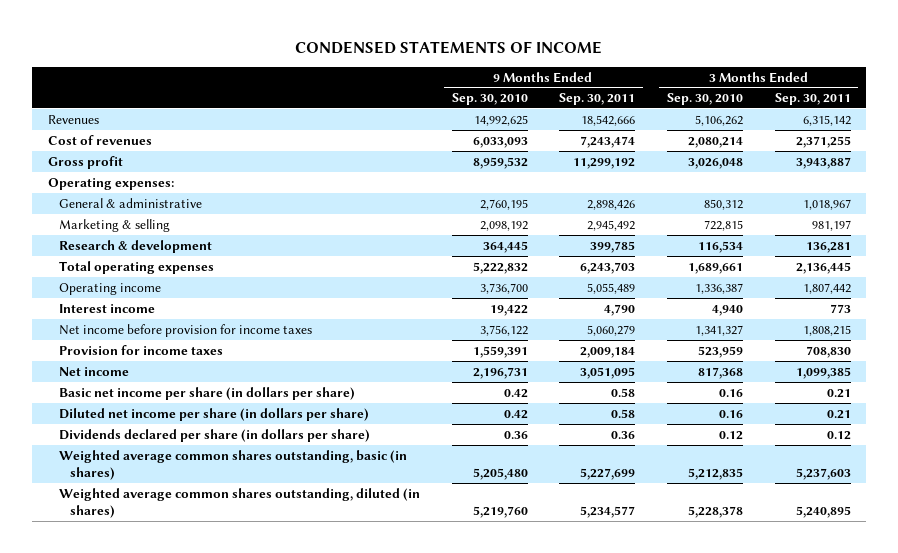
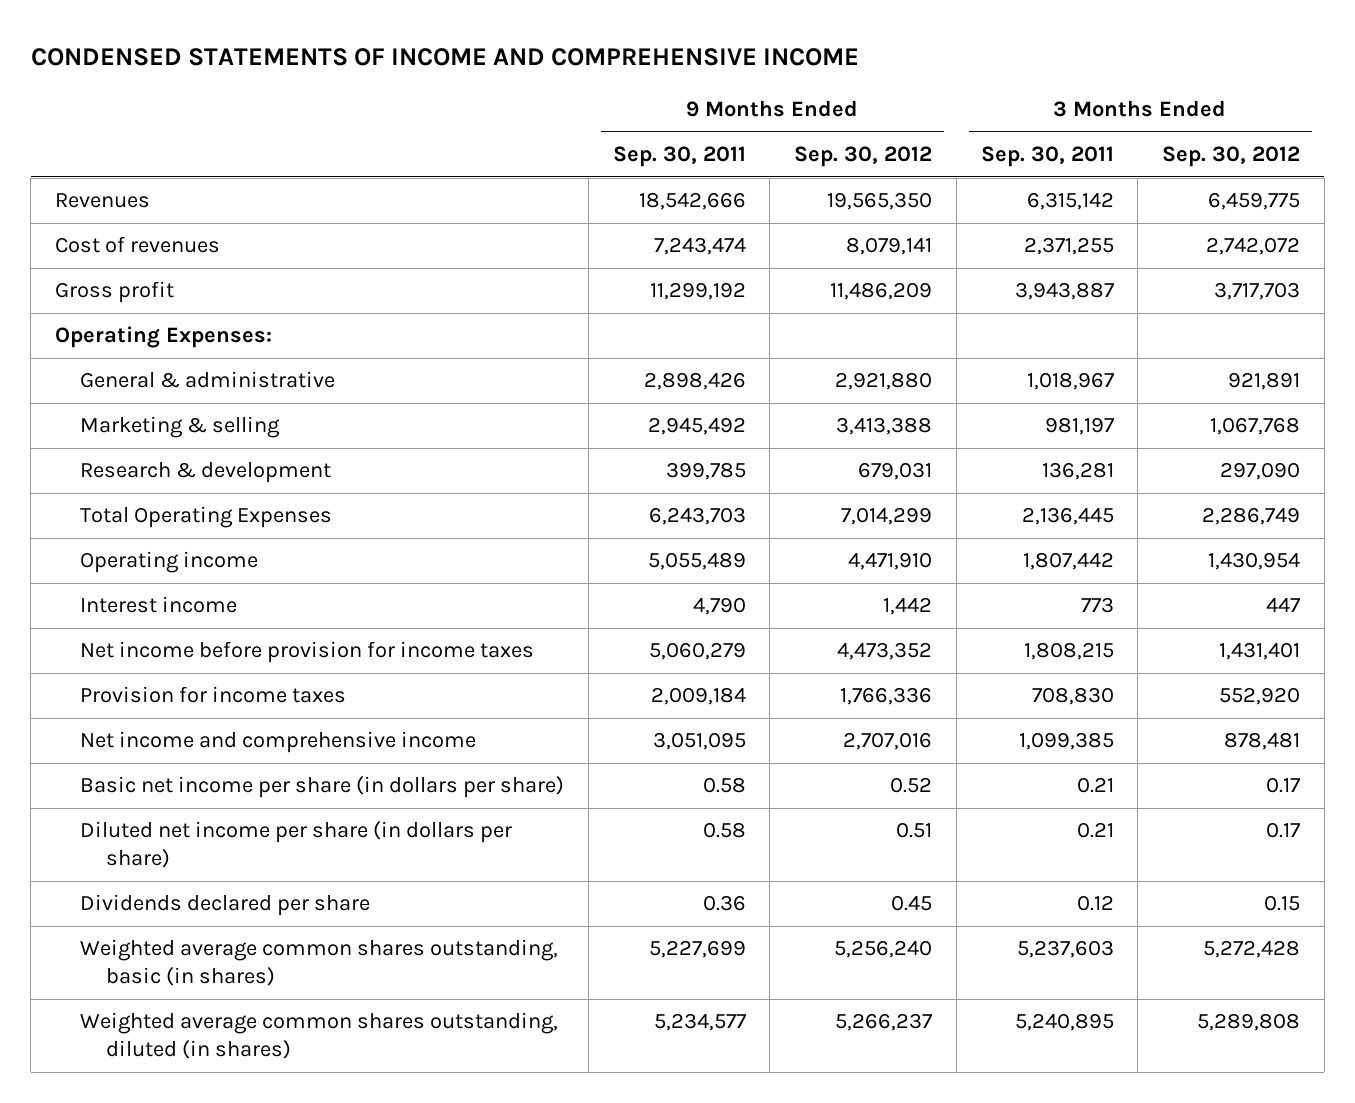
[295,41,603,55] CONDENSED STATEMENTS OF INCOME -> [30,47,859,66] CONDENSED STATEMENTS OF INCOME AND COMPREHENSIVE INCOME
[451,93,528,106] Sep. 30, 2010 -> none
[666,93,743,106] Sep. 30, 2010 -> none
none -> [794,146,933,168] Sep. 30, 2012
none -> [1162,146,1301,168] Sep. 30, 2012
[47,177,174,190] Operating expenses: -> [54,326,272,349] Operating Expenses:
[58,260,214,274] Total operating expenses -> [80,506,333,529] Total Operating Expenses
[58,366,129,376] Net income -> [80,731,477,754] Net income and comprehensive income
[58,428,370,442] Dividends declared per share (in dollars per share) -> [80,894,371,917] Dividends declared per share

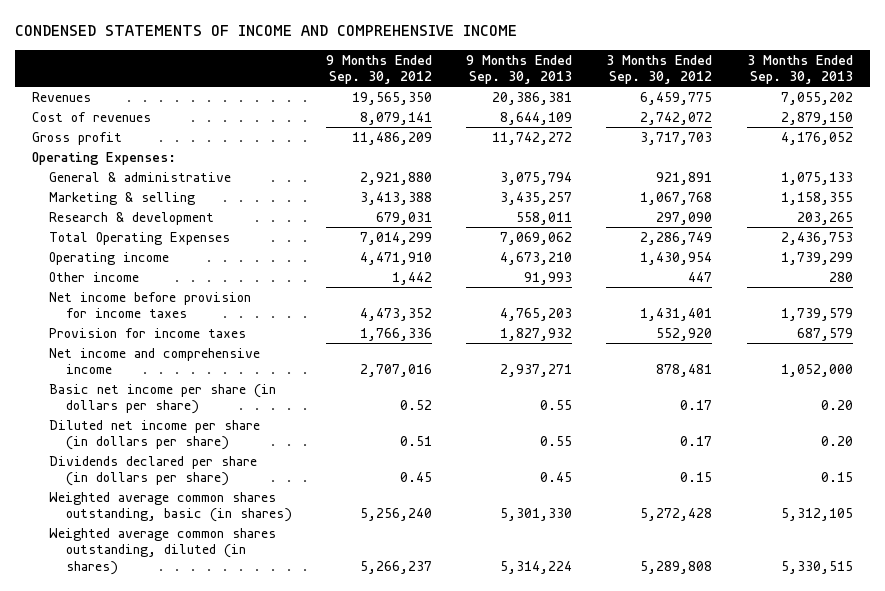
[612,146,746,168] Sep. 30, 2011 -> none
[980,146,1114,168] Sep. 30, 2011 -> none
none -> [466,54,573,85] 9 Months Ended Sep. 30, 2013
none -> [746,54,853,85] 3 Months Ended Sep. 30, 2013
[80,596,238,614] Interest income -> [48,271,139,282] Other income
[80,894,371,917] Dividends declared per share -> [48,455,257,487] Dividends declared per share (in dollars per share)

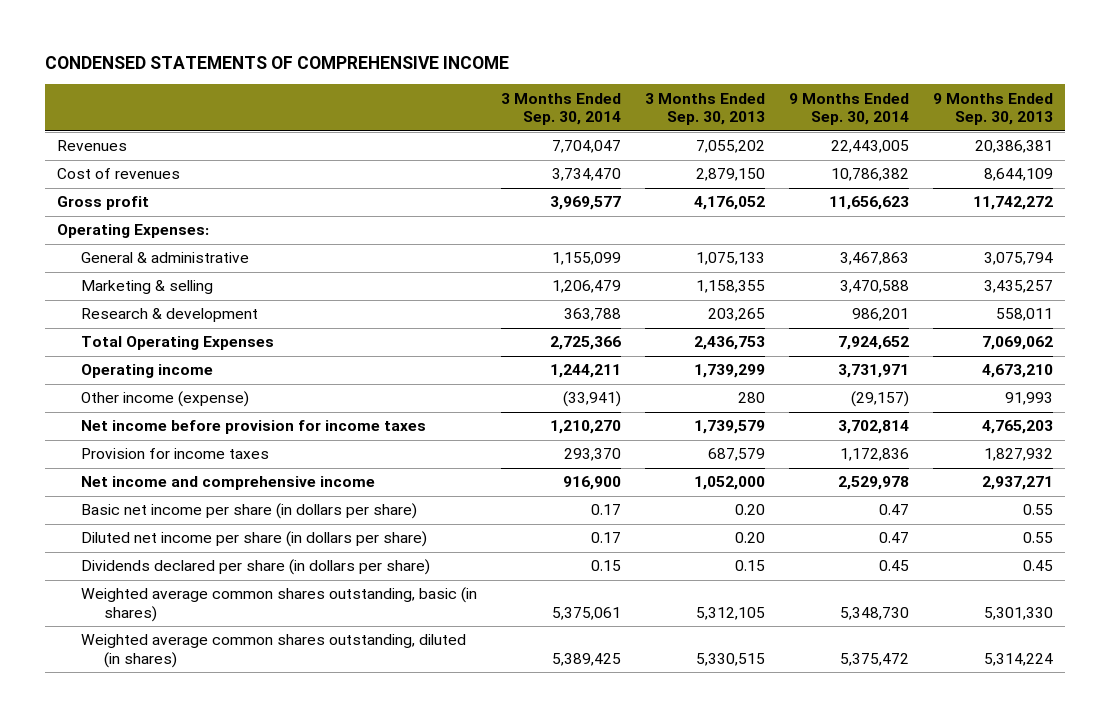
[14,25,517,37] CONDENSED STATEMENTS OF INCOME AND COMPREHENSIVE INCOME -> [45,56,510,70] CONDENSED STATEMENTS OF COMPREHENSIVE INCOME
[325,54,432,85] 9 Months Ended Sep. 30, 2012 -> none
[606,54,713,85] 3 Months Ended Sep. 30, 2012 -> none
none -> [500,92,621,126] 3 Months Ended Sep. 30, 2014
none -> [789,92,910,126] 9 Months Ended Sep. 30, 2014
[48,271,139,282] Other income -> [80,391,249,408] Other income (expense)

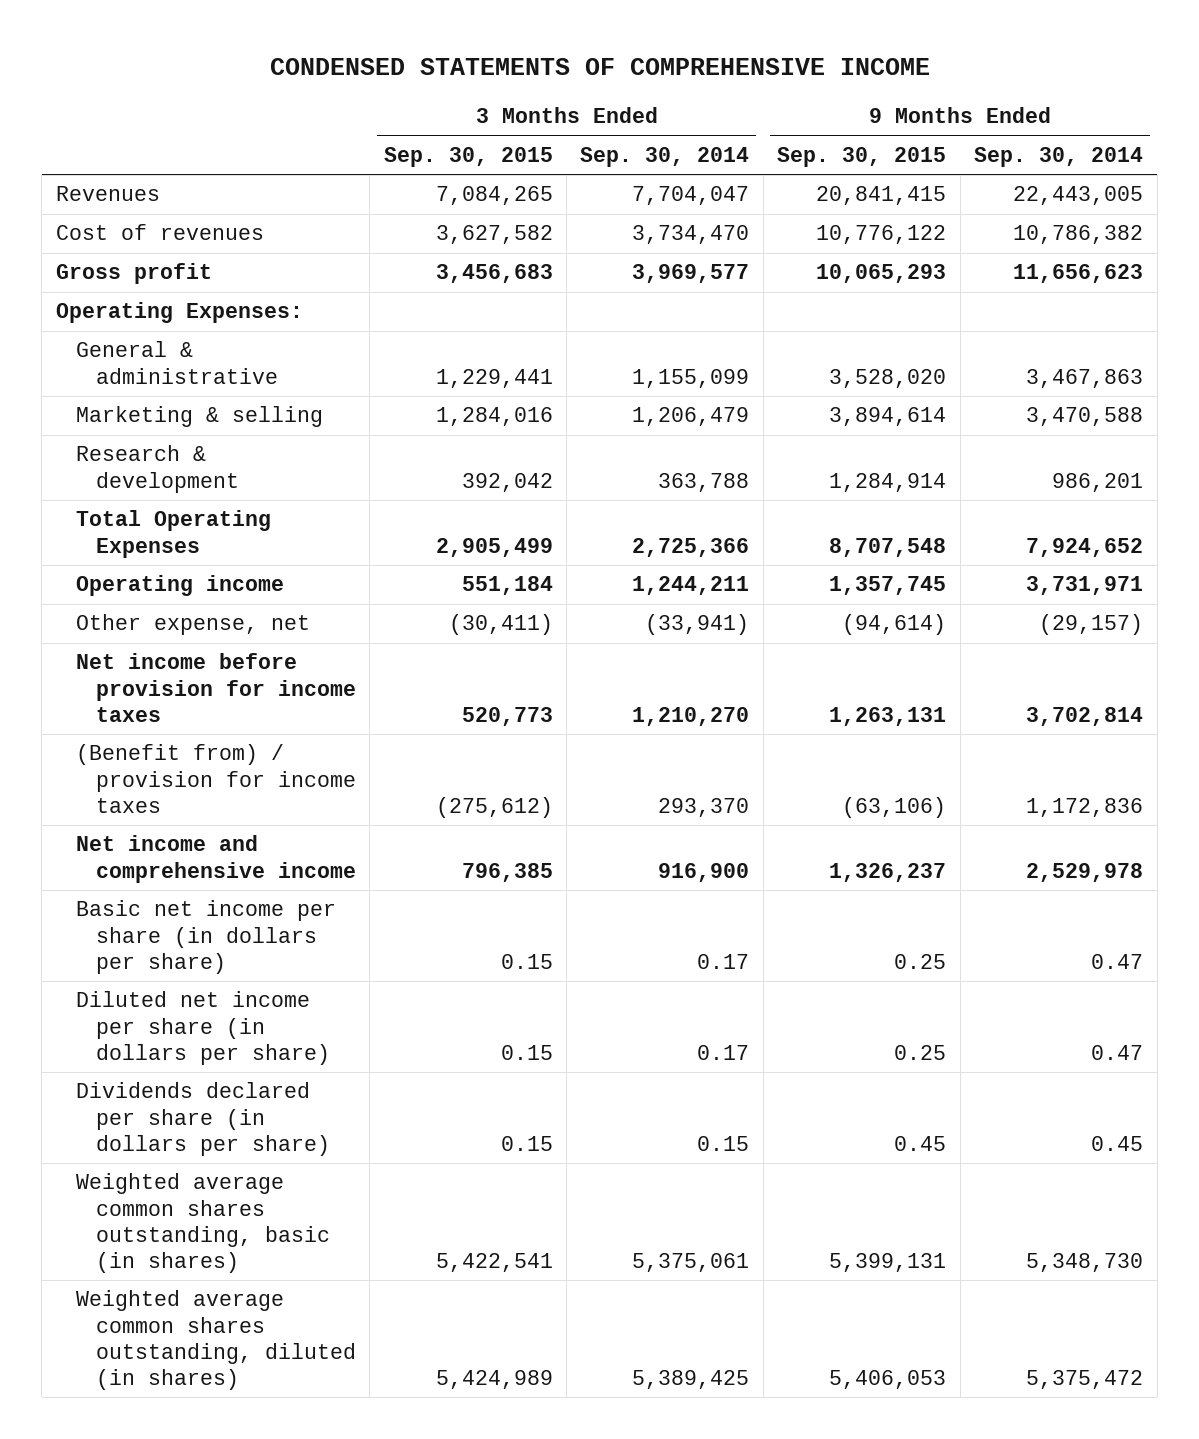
[644,92,765,126] 3 Months Ended Sep. 30, 2013 -> none
[933,92,1054,126] 9 Months Ended Sep. 30, 2013 -> none
none -> [383,147,553,168] Sep. 30, 2015
none -> [777,147,947,168] Sep. 30, 2015
[80,391,249,408] Other income (expense) -> [75,614,310,636] Other expense, net
[80,448,269,460] Provision for income taxes -> [75,744,356,813] (Benefit from) / provision for income taxes

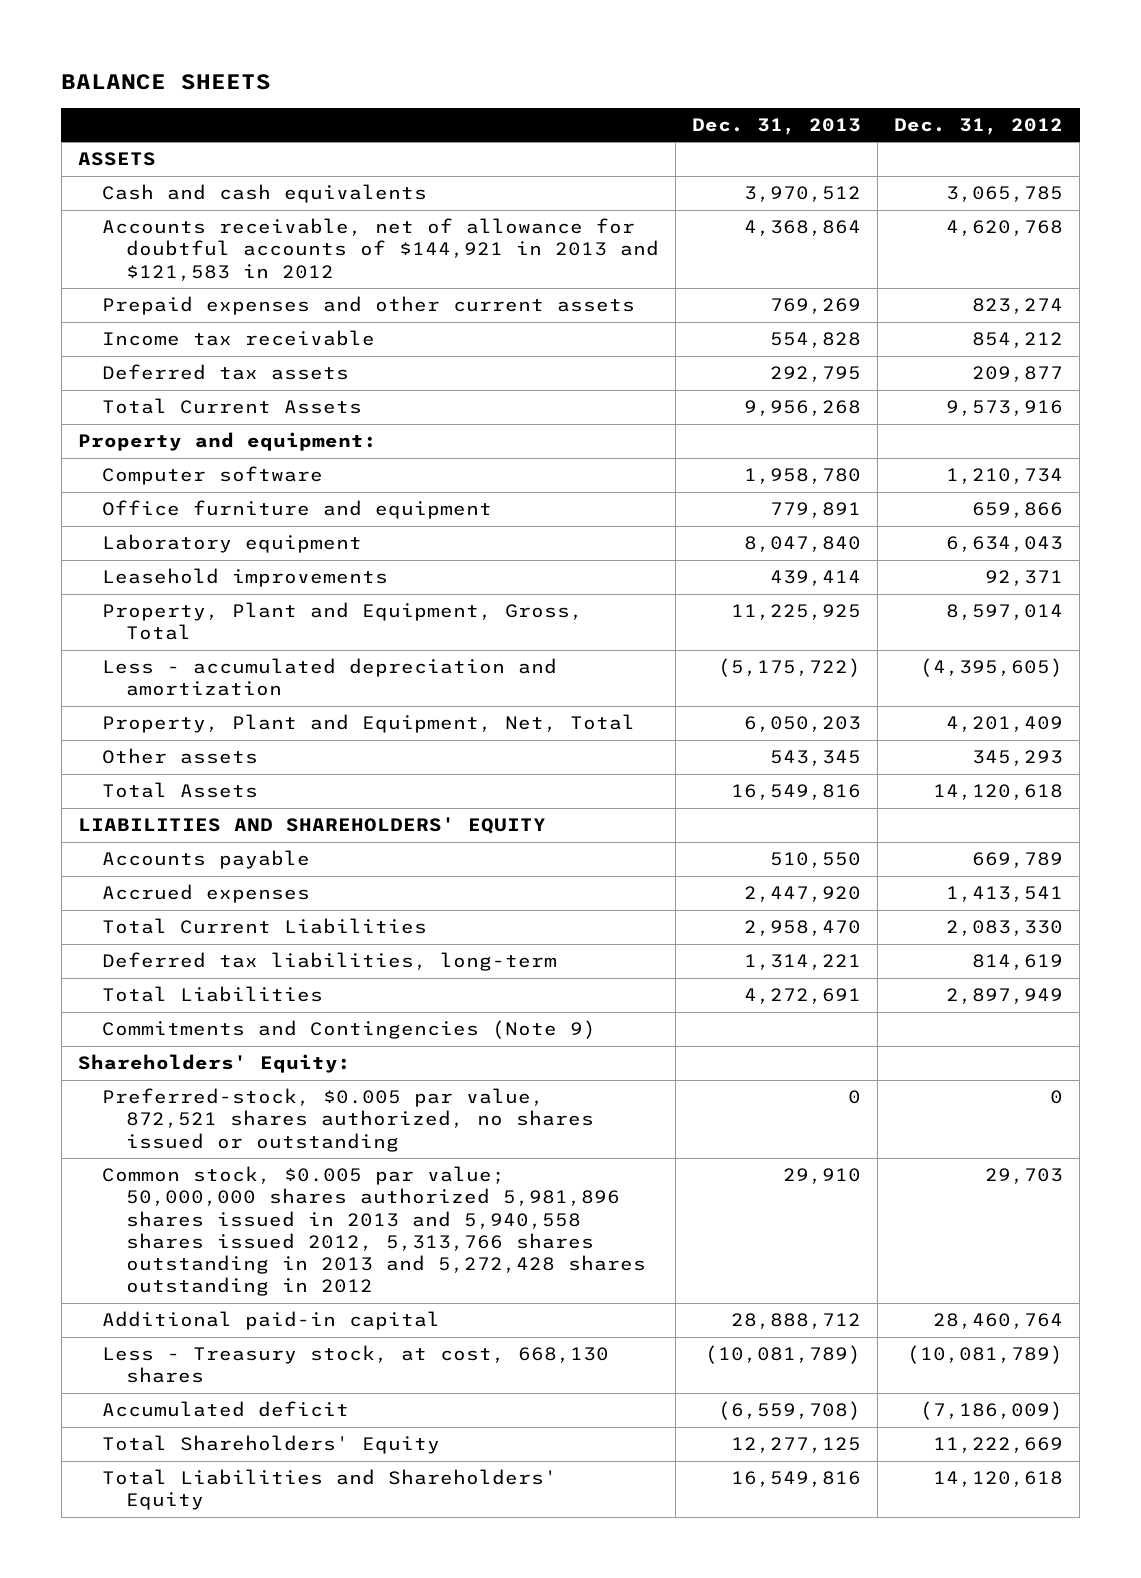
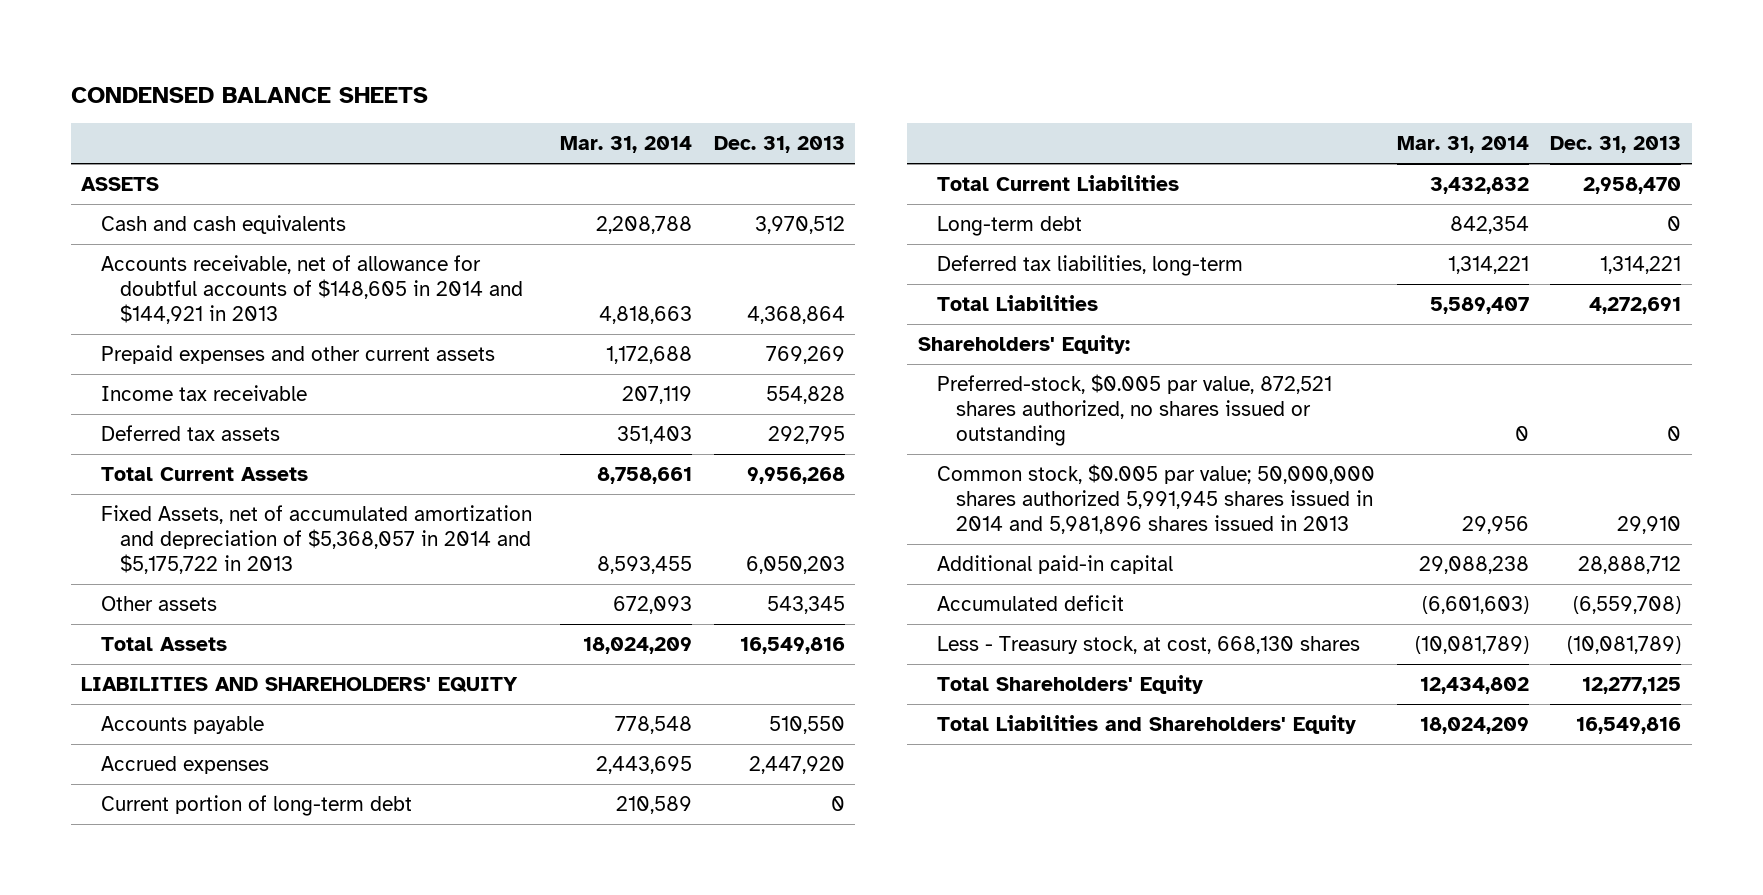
[61,74,272,91] BALANCE SHEETS -> [70,86,428,103] CONDENSED BALANCE SHEETS
[894,117,1064,135] Dec. 31, 2012 -> none
none -> [560,136,693,154] Mar. 31, 2014
[101,218,659,281] Accounts receivable, net of allowance for doubtful accounts of $144,921 in 2013 and $121,583 in 2012 -> [100,255,523,324] Accounts receivable, net of allowance for doubtful accounts of $148,605 in 2014 and $144,921 in 2013
[77,432,377,452] Property and equipment: -> none
[101,466,323,486] Computer software -> none
[101,500,492,520] Office furniture and equipment -> none
[101,534,362,554] Laboratory equipment -> none
[101,568,388,588] Leasehold improvements -> none
[101,602,583,641] Property, Plant and Equipment, Gross, Total -> none
[101,658,557,697] Less - accumulated depreciation and amortization -> none
[101,714,635,734] Property, Plant and Equipment, Net, Total -> [100,505,532,574] Fixed Assets, net of accumulated amortization and depreciation of $5,368,057 in 2014 and $5,175,722 in 2013
none -> [100,795,412,817] Current portion of long-term debt
none -> [937,216,1083,237] Long-term debt
[101,1020,596,1040] Commitments and Contingencies (Note 9) -> none
[101,1166,646,1297] Common stock, $0.005 par value; 50,000,000 shares authorized 5,981,896 shares issued in 2013 and 5,940,558 shares issued 2012, 5,313,766 shares outstanding in 2013 and 5,272,428 shares outstanding in 2012 -> [937,464,1376,534] Common stock, $0.005 par value; 50,000,000 shares authorized 5,991,945 shares issued in 2014 and 5,981,896 shares issued in 2013
[101,1345,609,1384] Less - Treasury stock, at cost, 668,130 shares -> [937,636,1361,655] Less - Treasury stock, at cost, 668,130 shares

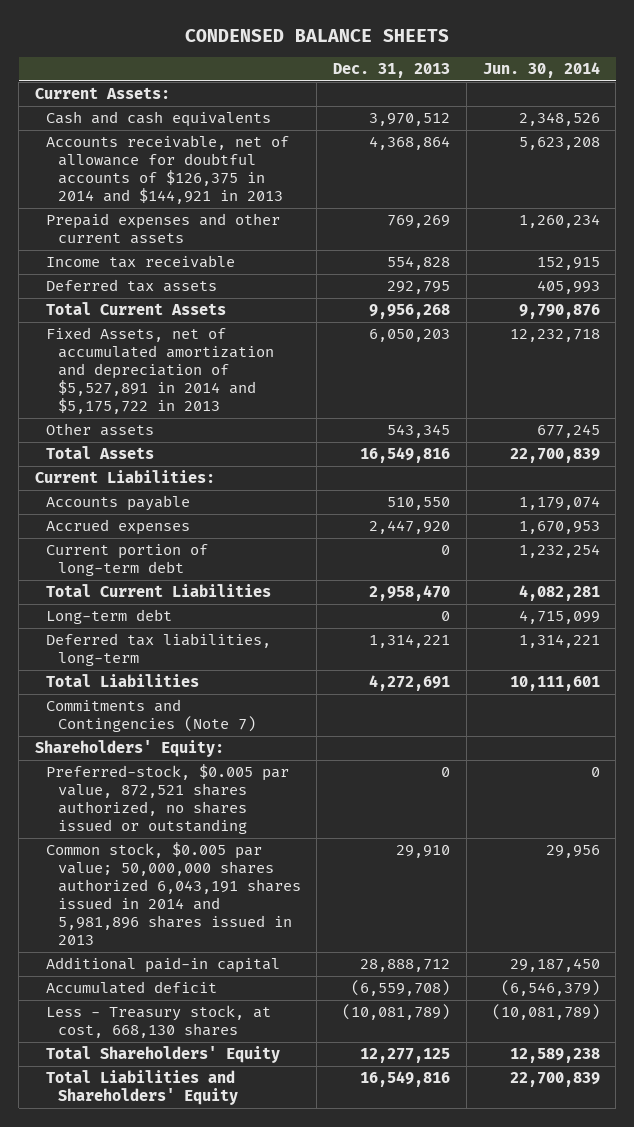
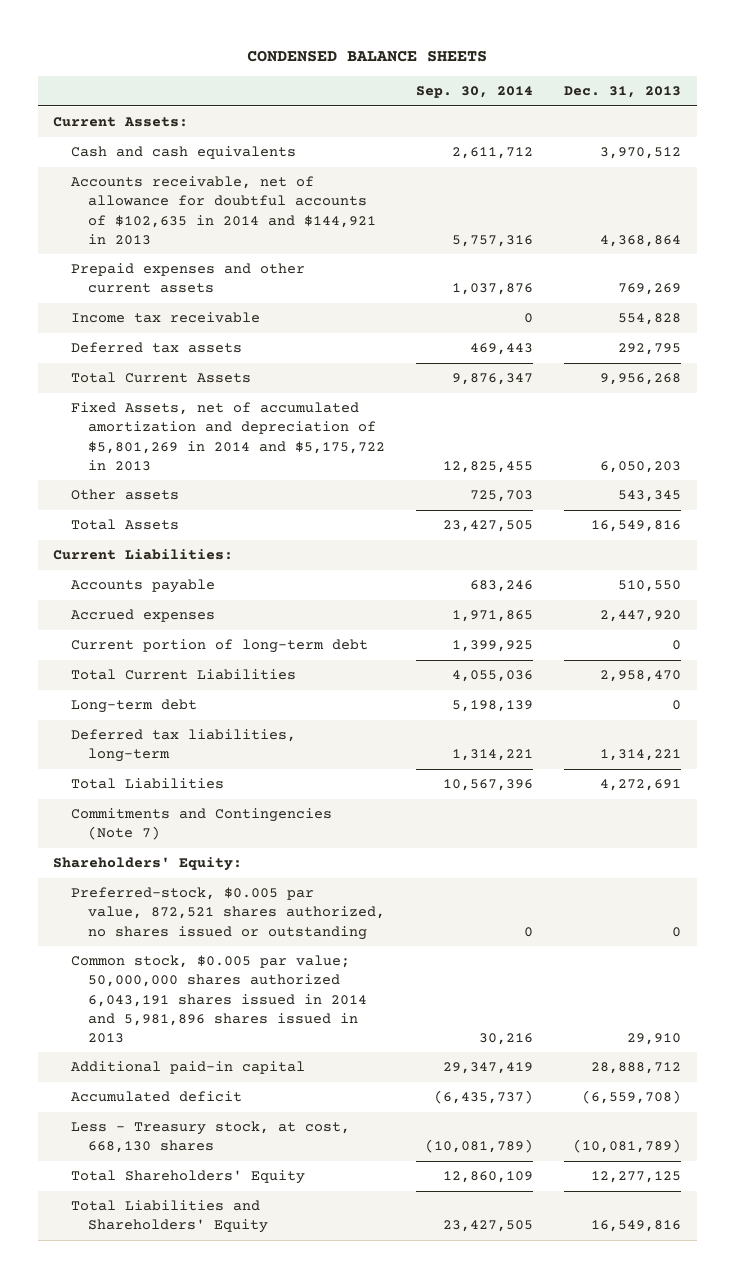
[482,62,600,79] Jun. 30, 2014 -> none
none -> [416,85,534,98] Sep. 30, 2014
[46,135,290,205] Accounts receivable, net of allowance for doubtful accounts of $126,375 in 2014 and $144,921 in 2013 -> [70,176,377,245] Accounts receivable, net of allowance for doubtful accounts of $102,635 in 2014 and $144,921 in 2013
[46,327,274,415] Fixed Assets, net of accumulated amortization and depreciation of $5,527,891 in 2014 and $5,175,722 in 2013 -> [70,402,386,471] Fixed Assets, net of accumulated amortization and depreciation of $5,801,269 in 2014 and $5,175,722 in 2013

